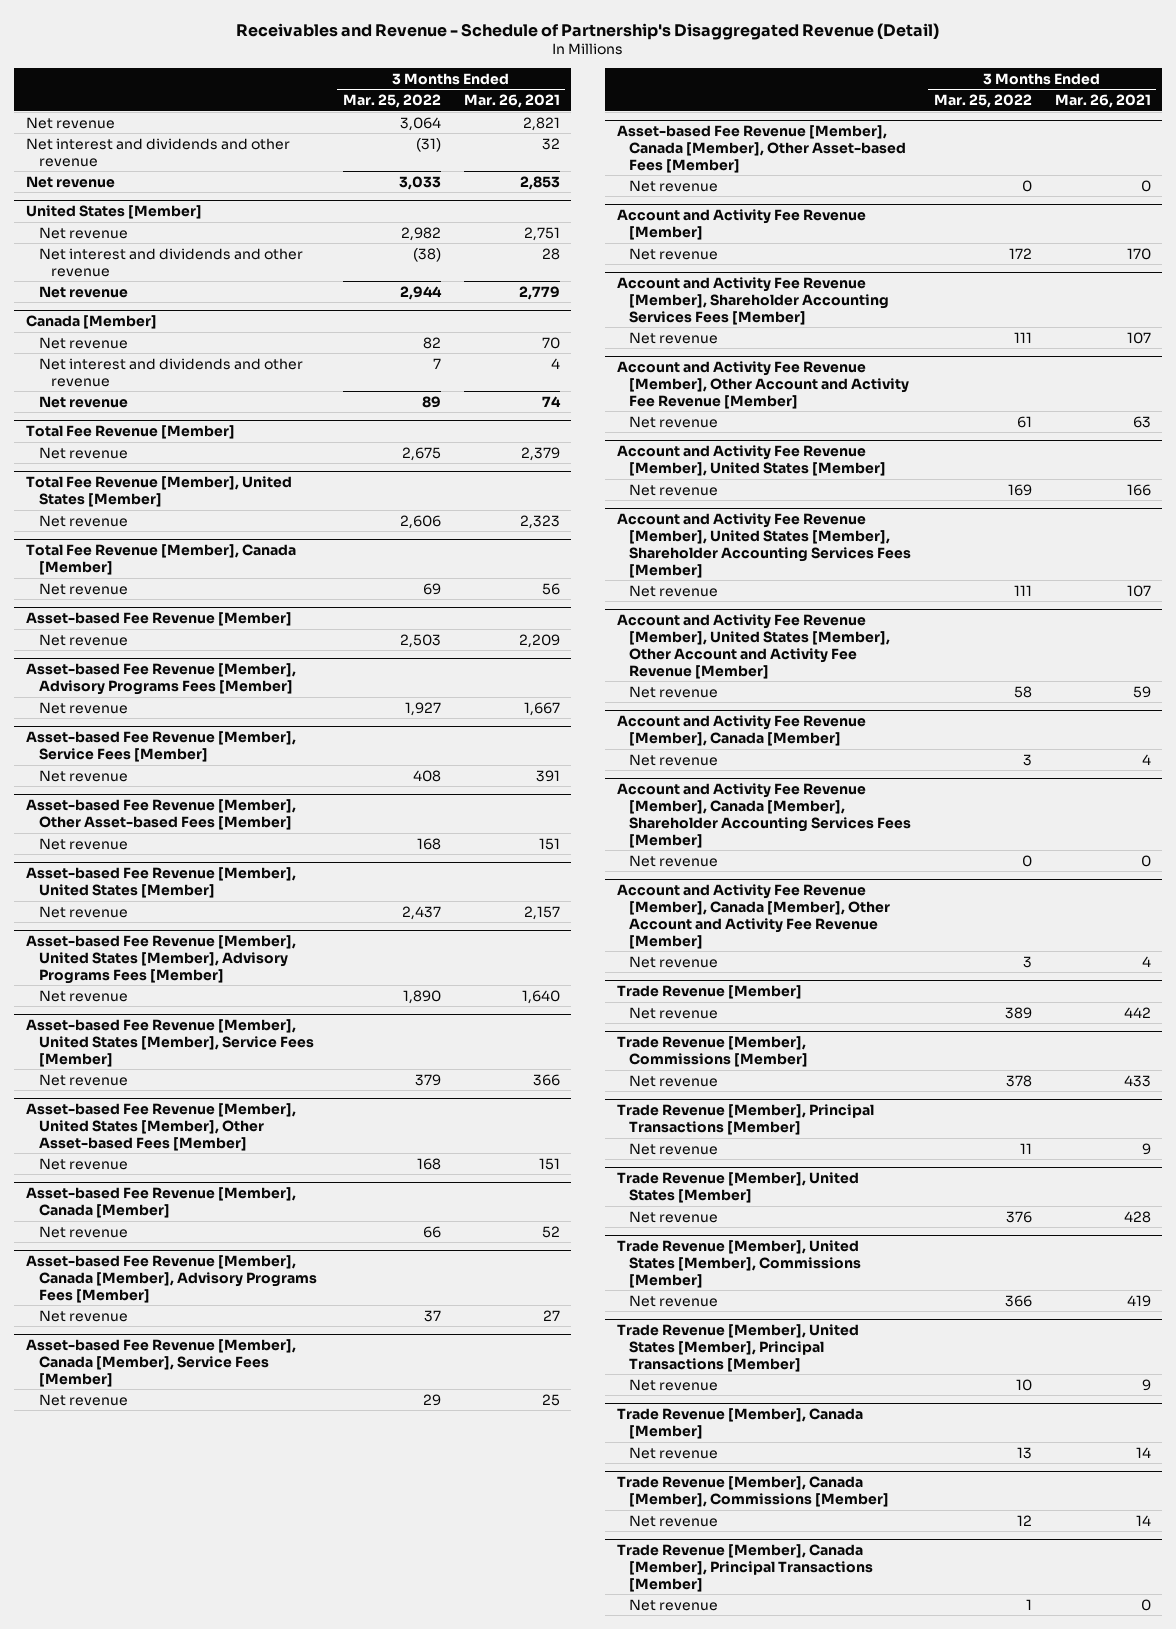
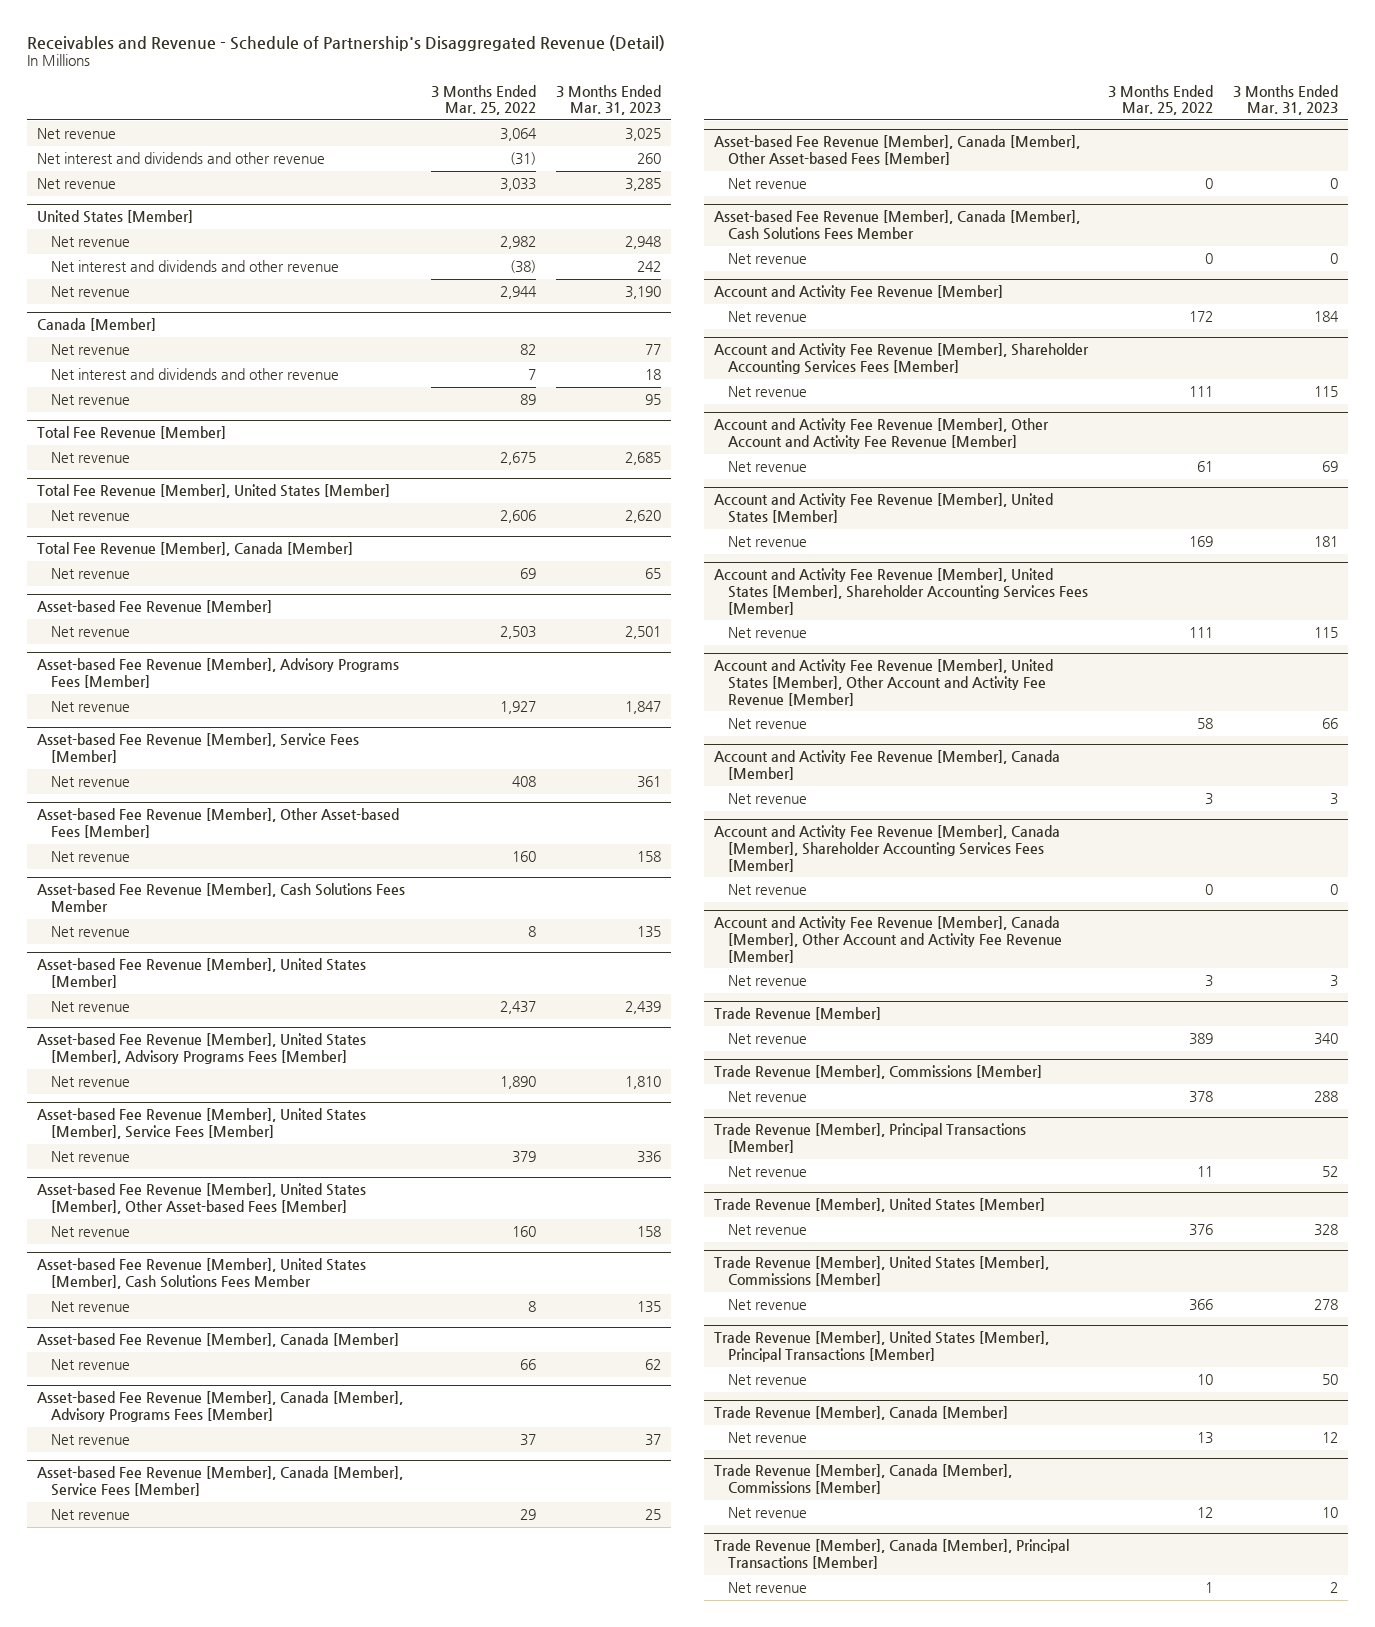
[463,94,560,109] Mar. 26, 2021 -> none
none -> [555,84,661,116] 3 Months Ended Mar. 31, 2023
[417,837,442,850] 168 -> [511,850,536,862] 160
none -> [36,883,405,912] Asset-based Fee Revenue [Member], Cash Solutions Fees Member
none -> [50,925,130,937] Net revenue
[417,1157,442,1170] 168 -> [511,1225,536,1237] 160
none -> [36,1258,366,1289] Asset-based Fee Revenue [Member], United States [Member], Cash Solutions Fees Member
none -> [50,1300,130,1312] Net revenue
none -> [713,210,1080,240] Asset-based Fee Revenue [Member], Canada [Member], Cash Solutions Fees Member
none -> [727,252,807,264] Net revenue

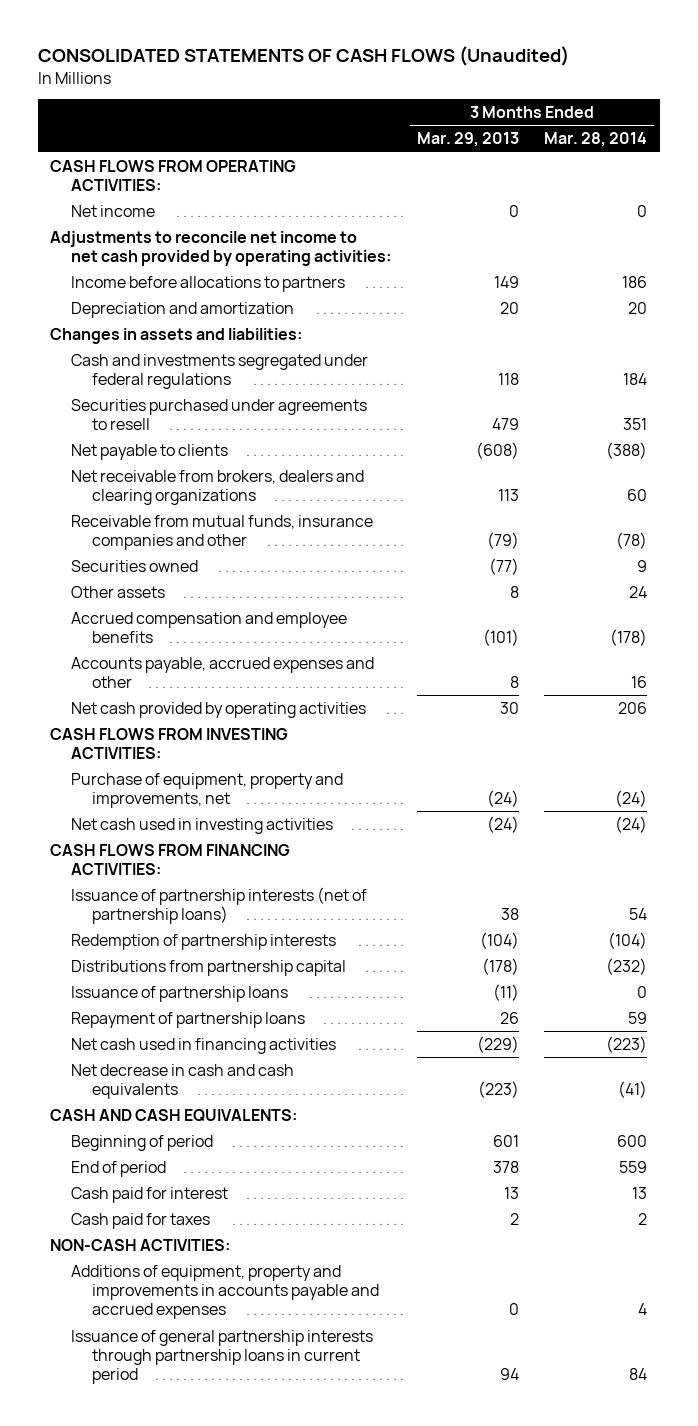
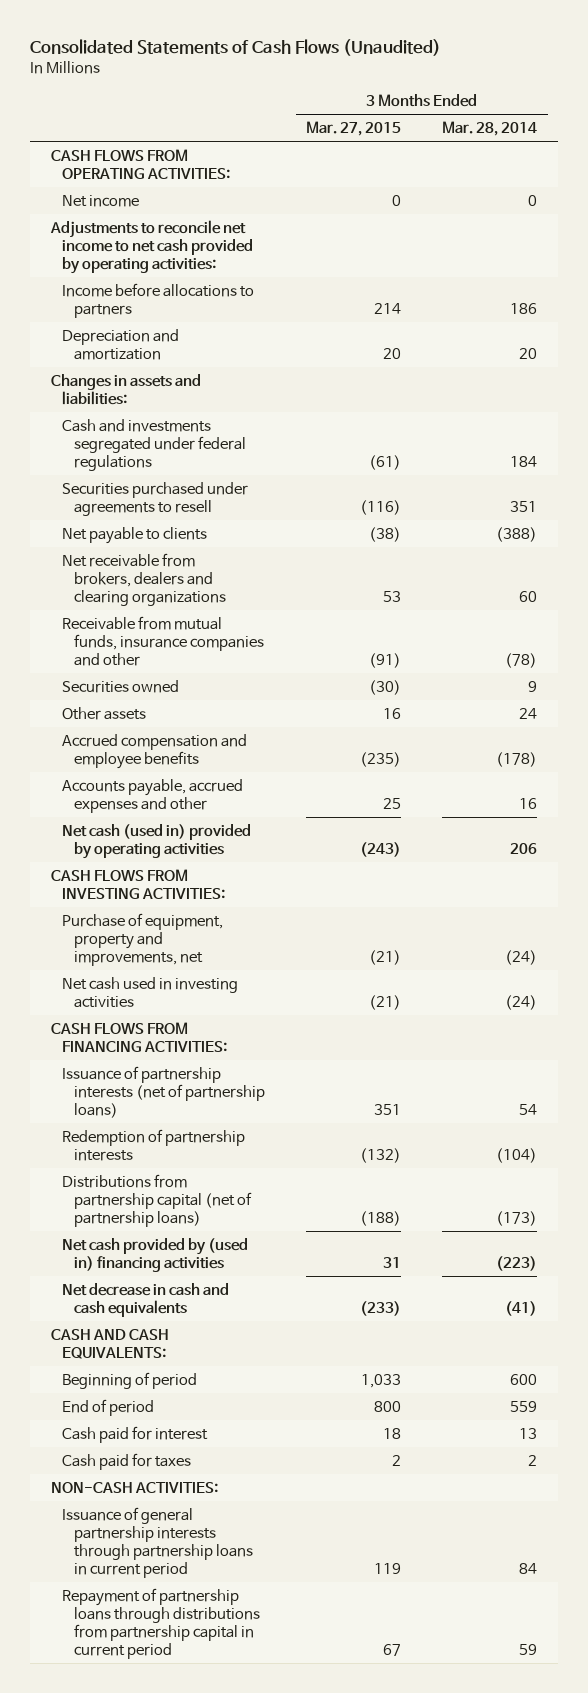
[37,46,569,67] CONSOLIDATED STATEMENTS OF CASH FLOWS (Unaudited) -> [30,38,442,56] Consolidated Statements of Cash Flows (Unaudited)
[416,132,519,148] Mar. 29, 2013 -> none
none -> [306,121,402,137] Mar. 27, 2015
[71,701,367,718] Net cash provided by operating activities -> [62,823,252,859] Net cash (used in) provided by operating activities
[71,985,289,1002] Issuance of partnership loans -> none
[71,1011,306,1028] Repayment of partnership loans -> none
[71,959,347,976] Distributions from partnership capital -> [62,1173,253,1227] Distributions from partnership capital (net of partnership loans)
[606,957,648,975] (232) -> [496,1210,538,1226] (173)
[71,1037,337,1054] Net cash used in financing activities -> [62,1237,249,1272] Net cash provided by (used in) financing activities
[71,1264,379,1320] Additions of equipment, property and improvements in accounts payable and accrued expenses -> none
none -> [62,1587,261,1659] Repayment of partnership loans through distributions from partnership capital in current period

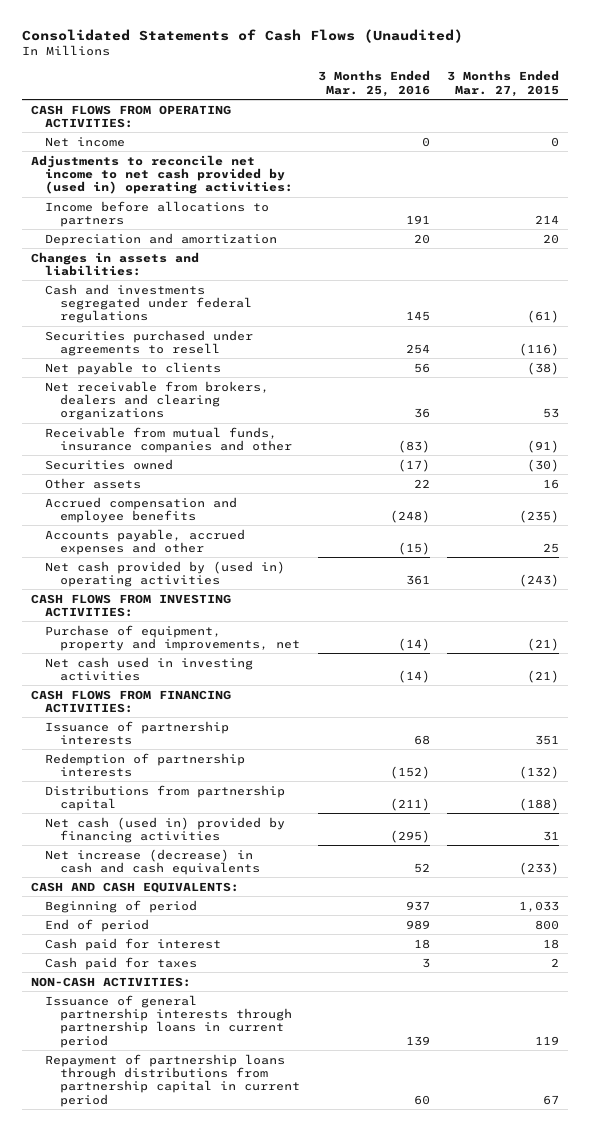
[442,121,538,137] Mar. 28, 2014 -> none
none -> [317,70,430,97] 3 Months Ended Mar. 25, 2016
[49,219,254,274] Adjustments to reconcile net income to net cash provided by operating activities: -> [30,154,294,195] Adjustments to reconcile net income to net cash provided by (used in) operating activities:
[62,823,252,859] Net cash (used in) provided by operating activities -> [45,560,286,587] Net cash provided by (used in) operating activities
[62,1065,266,1118] Issuance of partnership interests (net of partnership loans) -> [45,720,230,745] Issuance of partnership interests
[62,1173,253,1227] Distributions from partnership capital (net of partnership loans) -> [45,784,286,811] Distributions from partnership capital
[62,1237,249,1272] Net cash provided by (used in) financing activities -> [45,816,286,843] Net cash (used in) provided by financing activities
[62,1282,230,1317] Net decrease in cash and cash equivalents -> [45,848,260,875] Net increase (decrease) in cash and cash equivalents

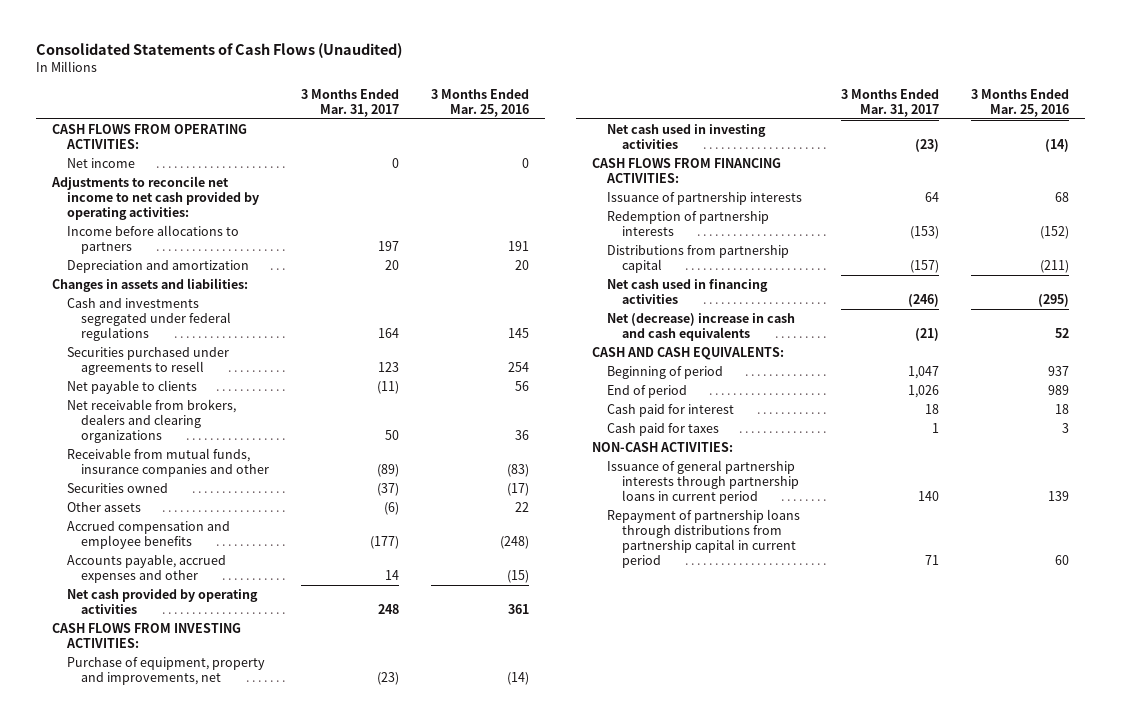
[447,70,560,97] 3 Months Ended Mar. 27, 2015 -> none
none -> [301,88,400,117] 3 Months Ended Mar. 31, 2017
[30,154,294,195] Adjustments to reconcile net income to net cash provided by (used in) operating activities: -> [51,176,259,221] Adjustments to reconcile net income to net cash provided by operating activities:
[45,560,286,587] Net cash provided by (used in) operating activities -> [66,589,258,615] Net cash provided by operating activities
[45,816,286,843] Net cash (used in) provided by financing activities -> [606,279,768,305] Net cash used in financing activities
[45,848,260,875] Net increase (decrease) in cash and cash equivalents -> [606,313,795,342] Net (decrease) increase in cash and cash equivalents

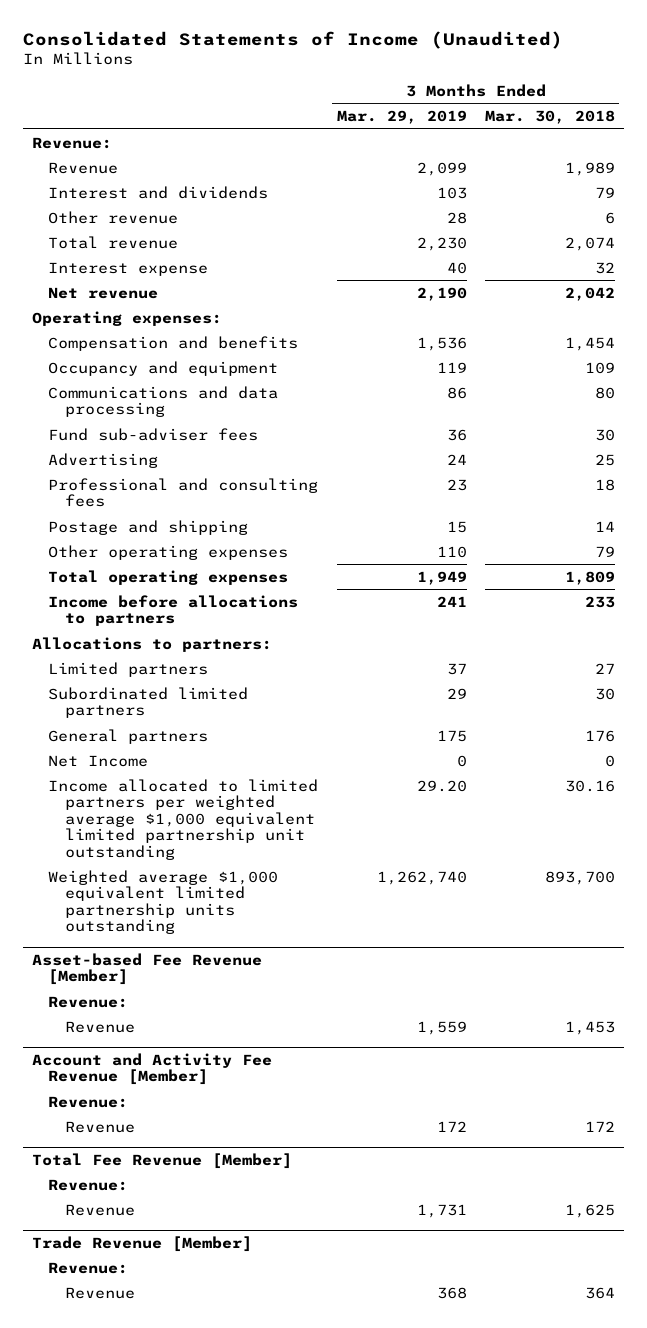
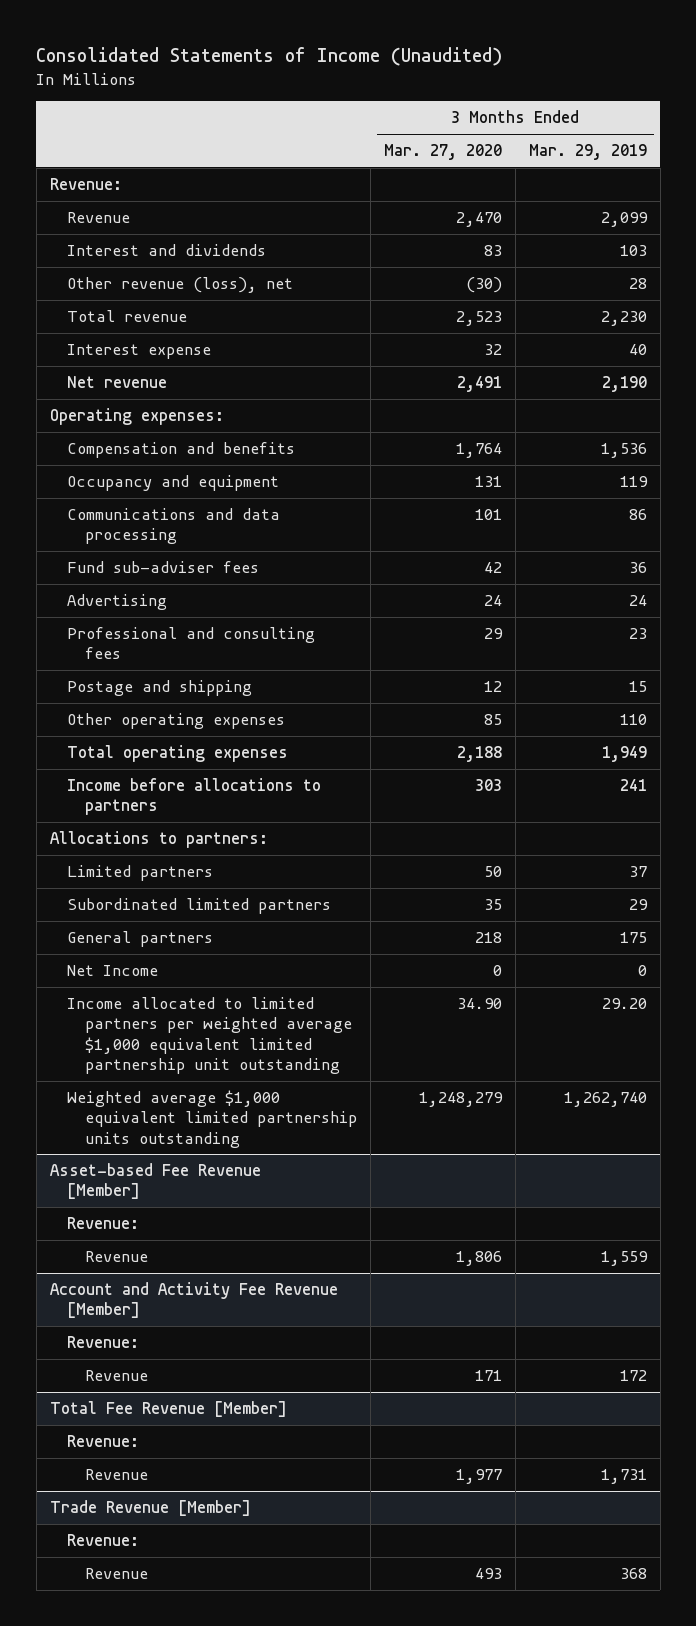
[484,110,615,125] Mar. 30, 2018 -> none
none -> [384,144,503,161] Mar. 27, 2020
[48,210,179,224] Other revenue -> [67,277,294,294] Other revenue (loss), net

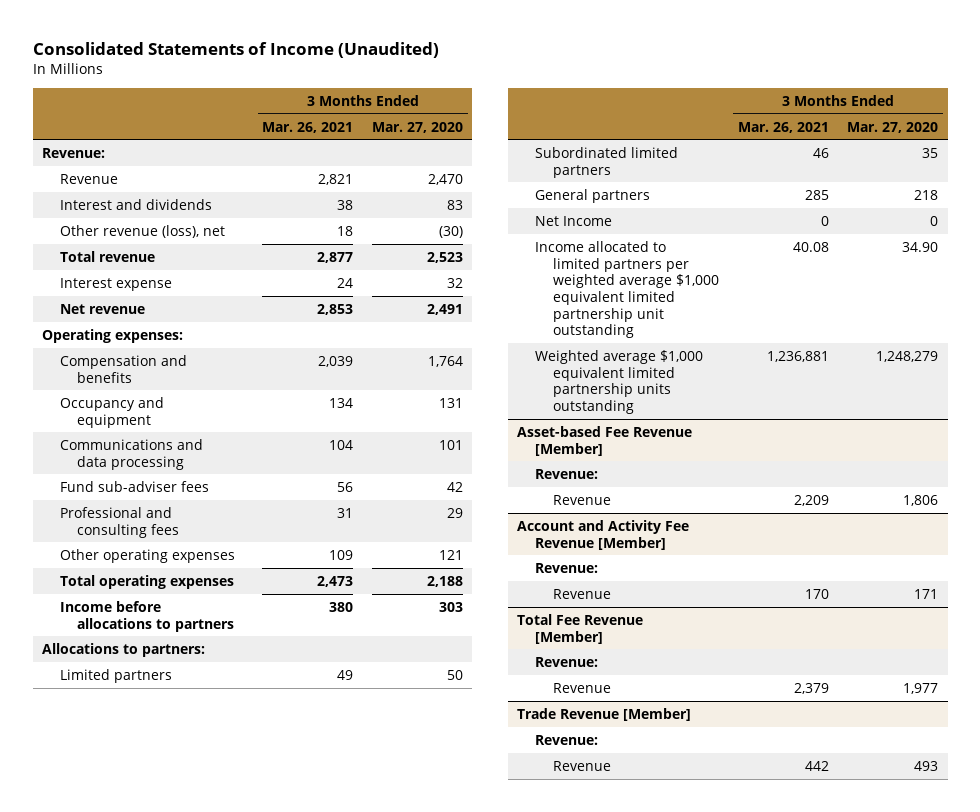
[528,144,647,161] Mar. 29, 2019 -> none
none -> [262,121,354,133] Mar. 26, 2021
[67,594,168,611] Advertising -> none
[67,680,253,697] Postage and shipping -> none
[484,714,503,726] 85 -> [439,549,464,560] 121

